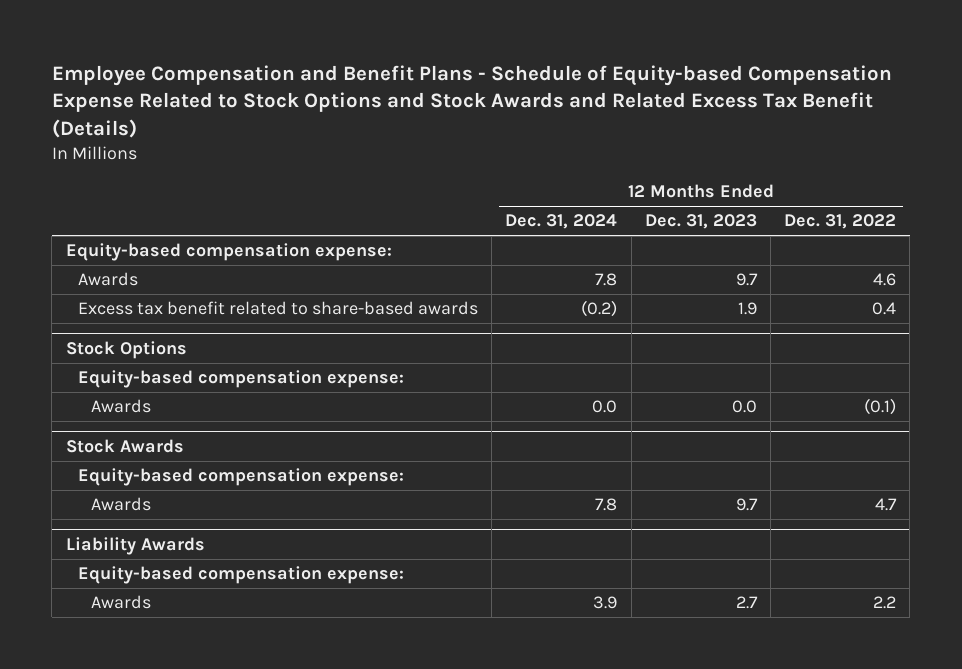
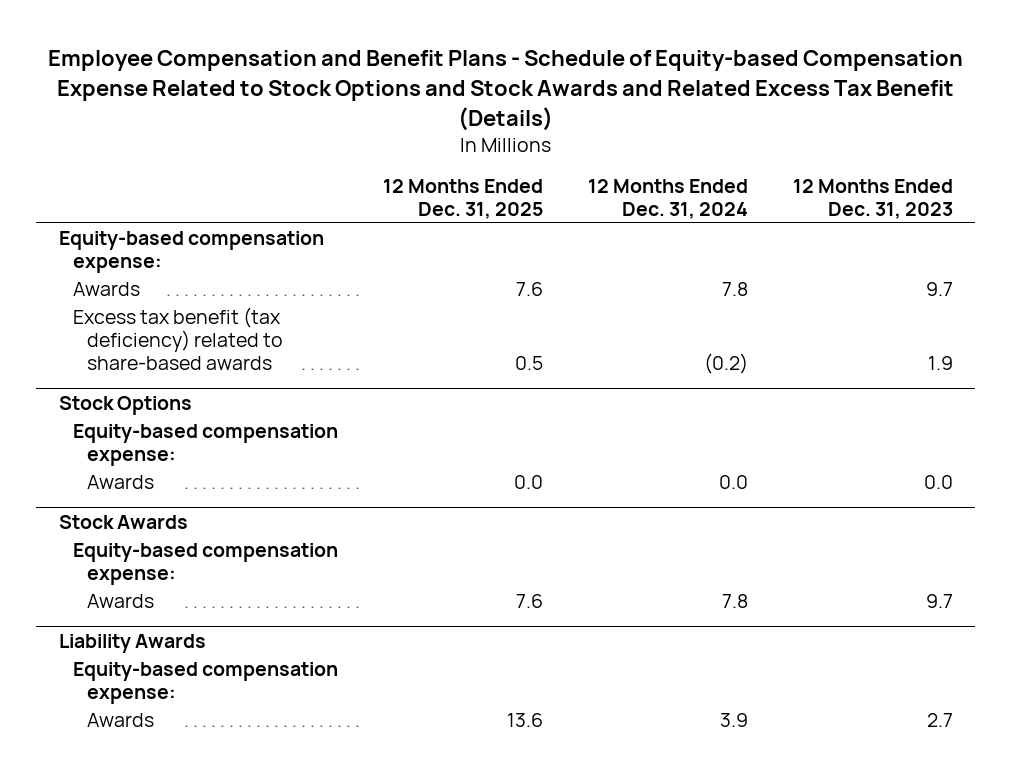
[783,214,896,230] Dec. 31, 2022 -> none
none -> [382,179,543,219] 12 Months Ended Dec. 31, 2025
[78,301,479,316] Excess tax benefit related to share-based awards -> [72,307,283,370] Excess tax benefit (tax deficiency) related to share-based awards

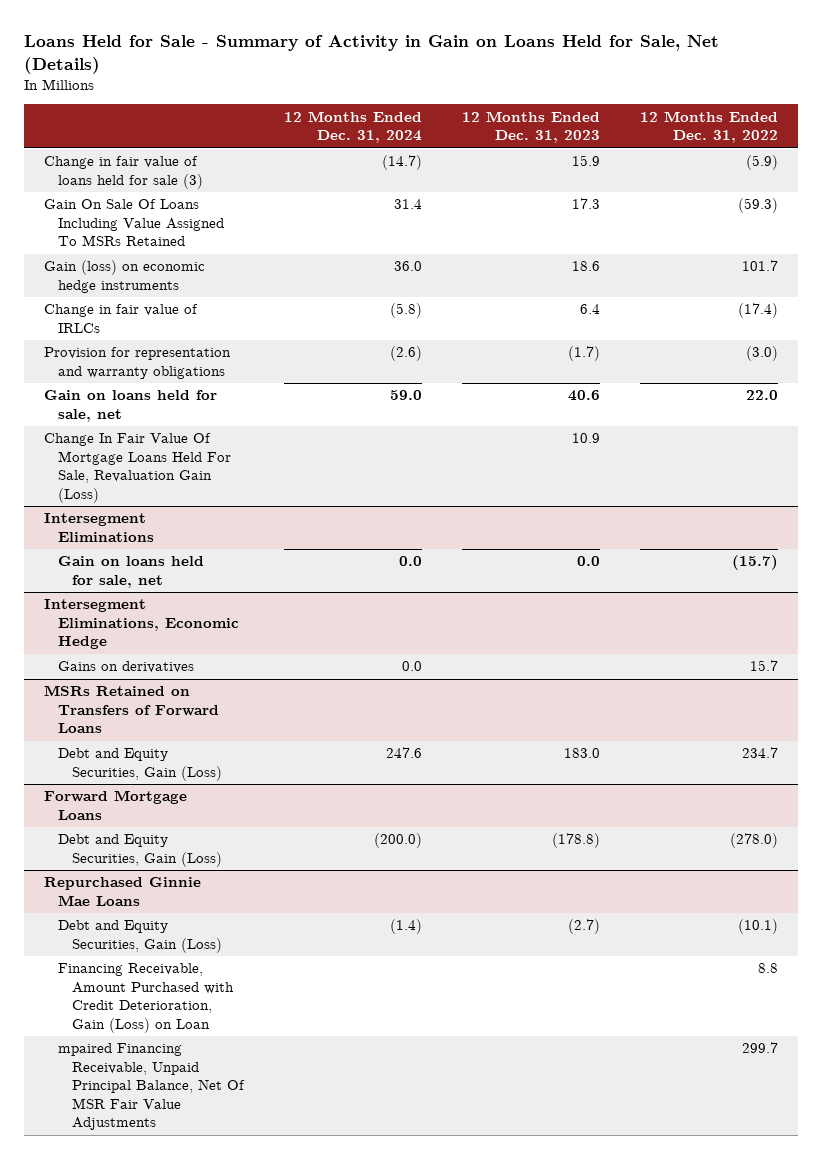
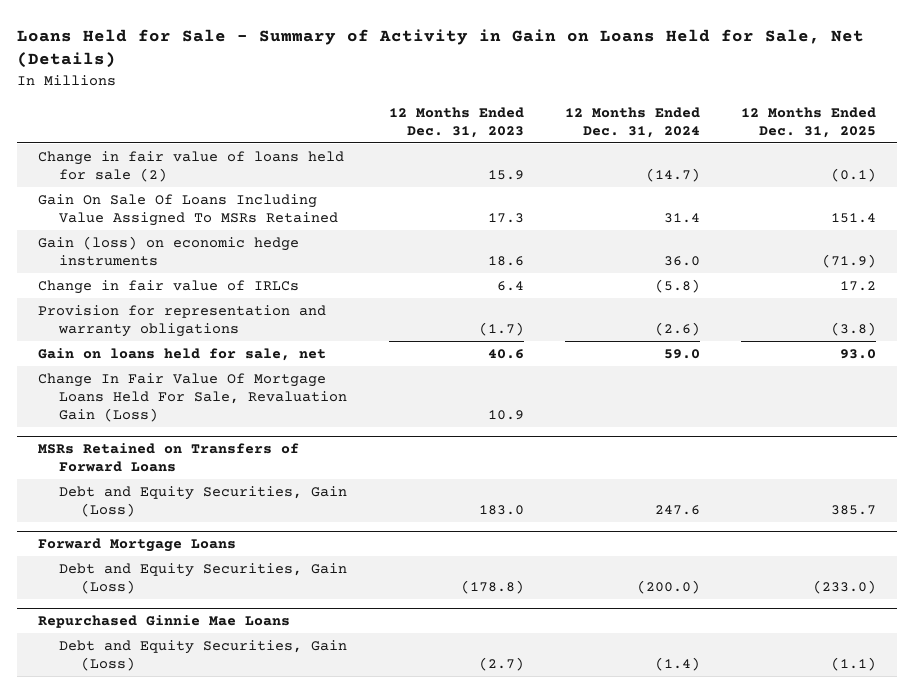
[640,110,779,144] 12 Months Ended Dec. 31, 2022 -> none
none -> [741,106,877,138] 12 Months Ended Dec. 31, 2025
[44,156,204,189] Change in fair value of loans held for sale (3) -> [37,150,344,182] Change in fair value of loans held for sale (2)
[44,513,155,542] Intersegment Eliminations -> none
[58,556,205,588] Gain on loans held for sale, net -> none
[44,599,240,650] Intersegment Eliminations, Economic Hedge -> none
[58,661,195,674] Gains on derivatives -> none
[58,963,235,1033] Financing Receivable, Amount Purchased with Credit Deterioration, Gain (Loss) on Loan -> none
[58,1043,246,1131] mpaired Financing Receivable, Unpaid Principal Balance, Net Of MSR Fair Value Adjustments -> none

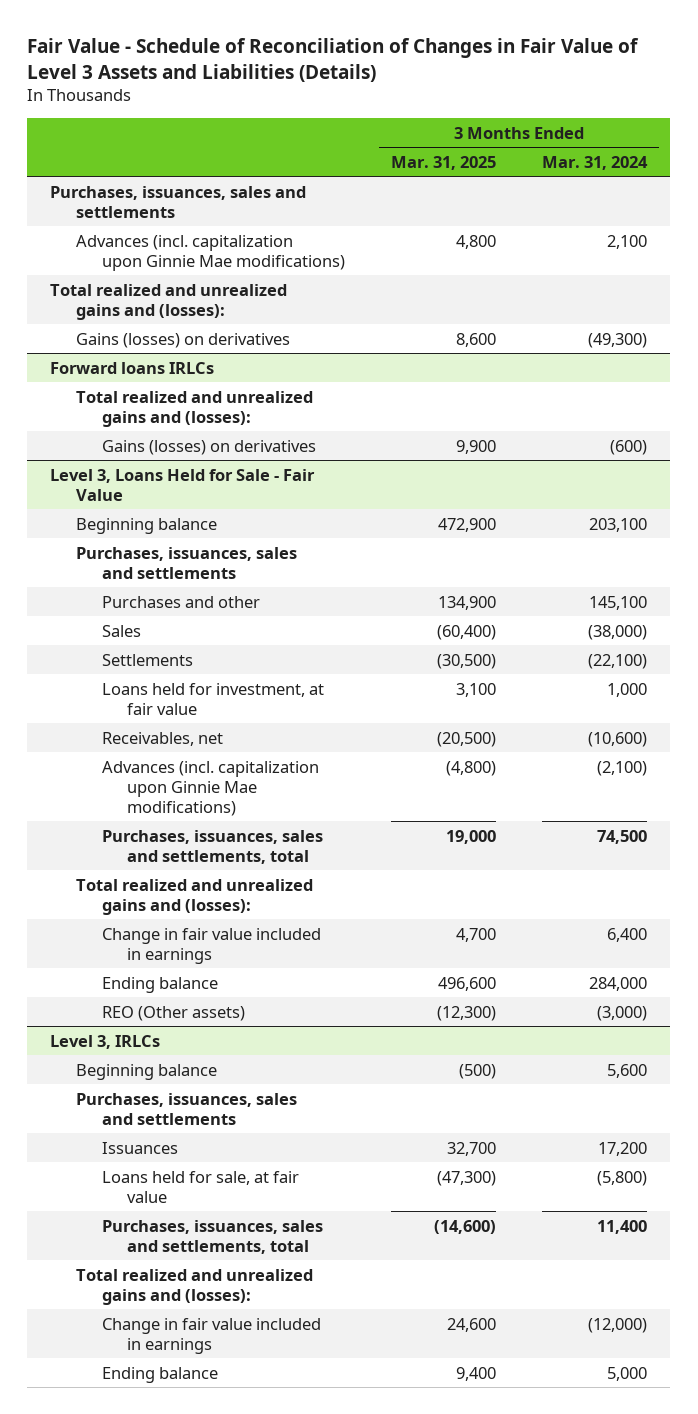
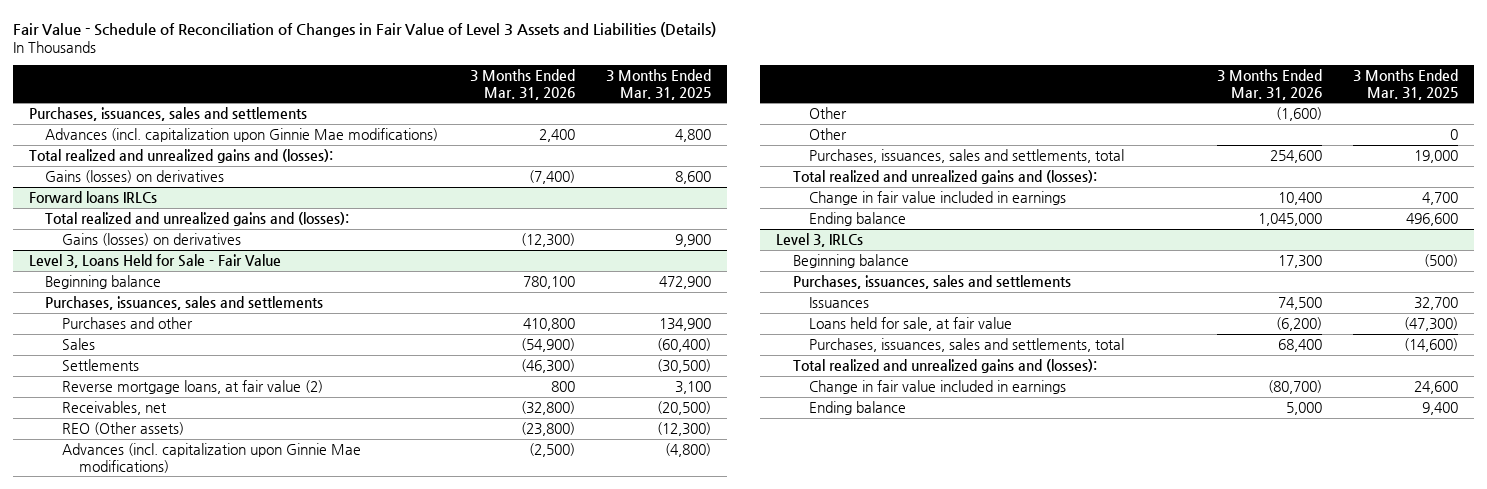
[542,155,649,170] Mar. 31, 2024 -> none
none -> [469,68,575,100] 3 Months Ended Mar. 31, 2026
[101,682,324,715] Loans held for investment, at fair value -> none
none -> [62,379,324,394] Reverse mortgage loans, at fair value (2)
[101,1005,245,1021] REO (Other assets) -> [62,421,185,435] REO (Other assets)
none -> [809,106,848,119] Other
none -> [809,127,848,140] Other

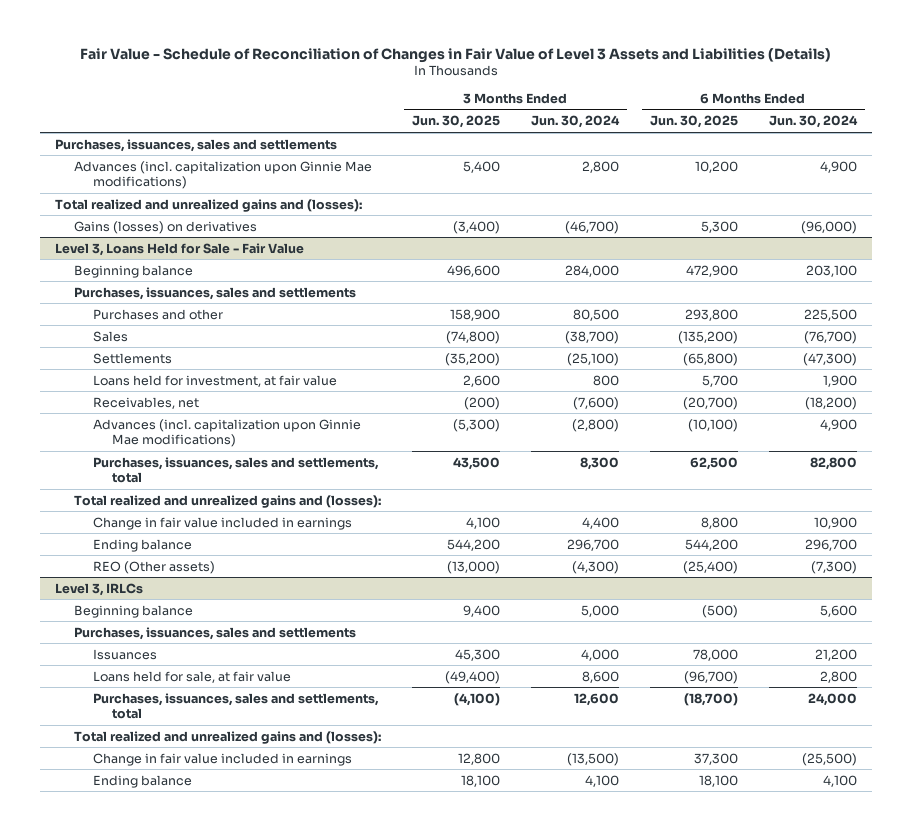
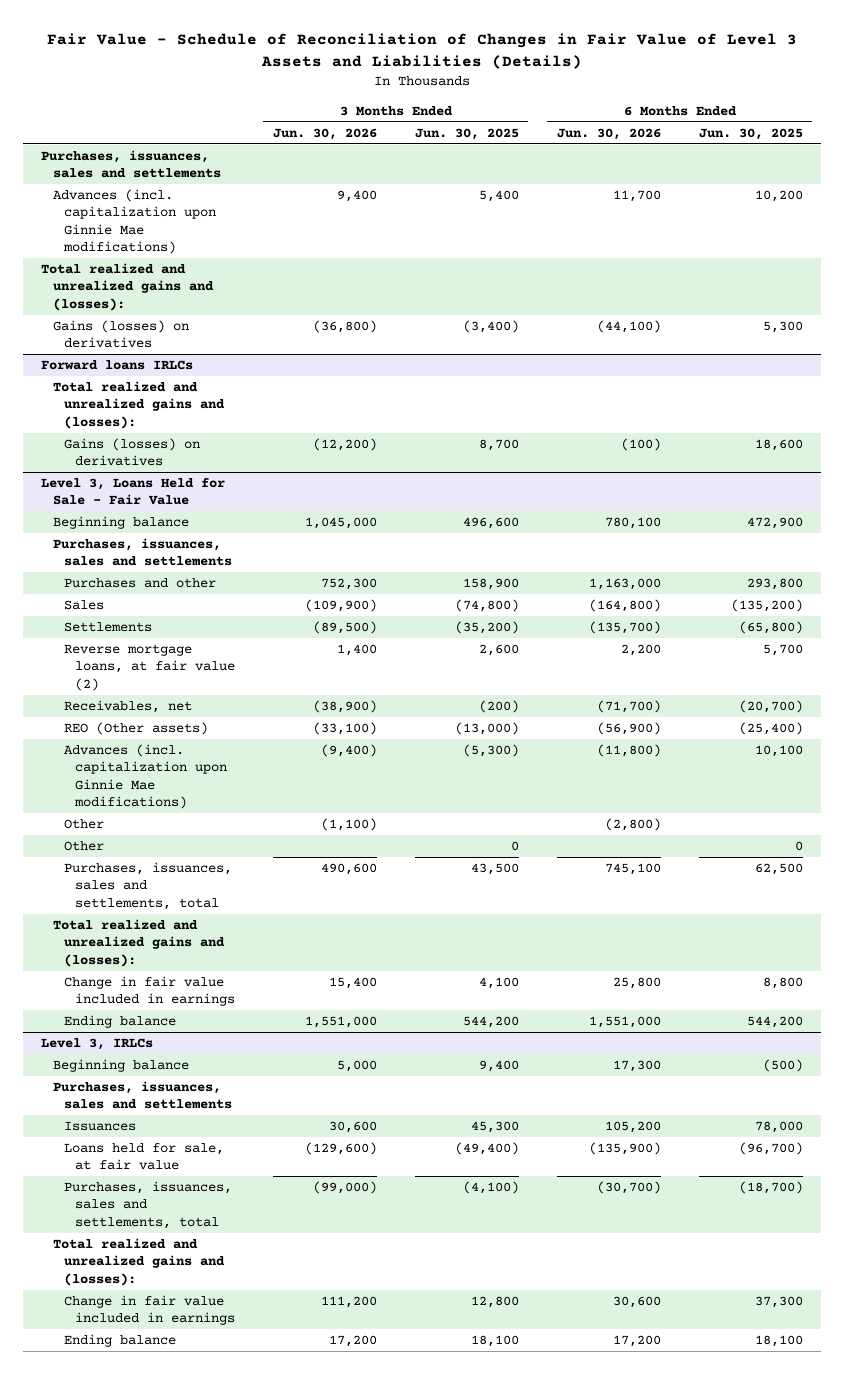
[530,115,620,129] Jun. 30, 2024 -> none
[768,115,858,129] Jun. 30, 2024 -> none
none -> [272,127,377,140] Jun. 30, 2026
none -> [556,127,661,140] Jun. 30, 2026
none -> [41,360,194,371] Forward loans IRLCs
none -> [52,381,225,429] Total realized and unrealized gains and (losses):
none -> [63,438,200,467] Gains (losses) on derivatives
[92,374,337,387] Loans held for investment, at fair value -> [63,644,236,691] Reverse mortgage loans, at fair value (2)
[92,560,215,574] REO (Other assets) -> [63,722,208,736] REO (Other assets)
[687,418,738,432] (10,100) -> [754,745,803,758] 10,100
none -> [63,819,104,830] Other
none -> [63,841,104,852] Other

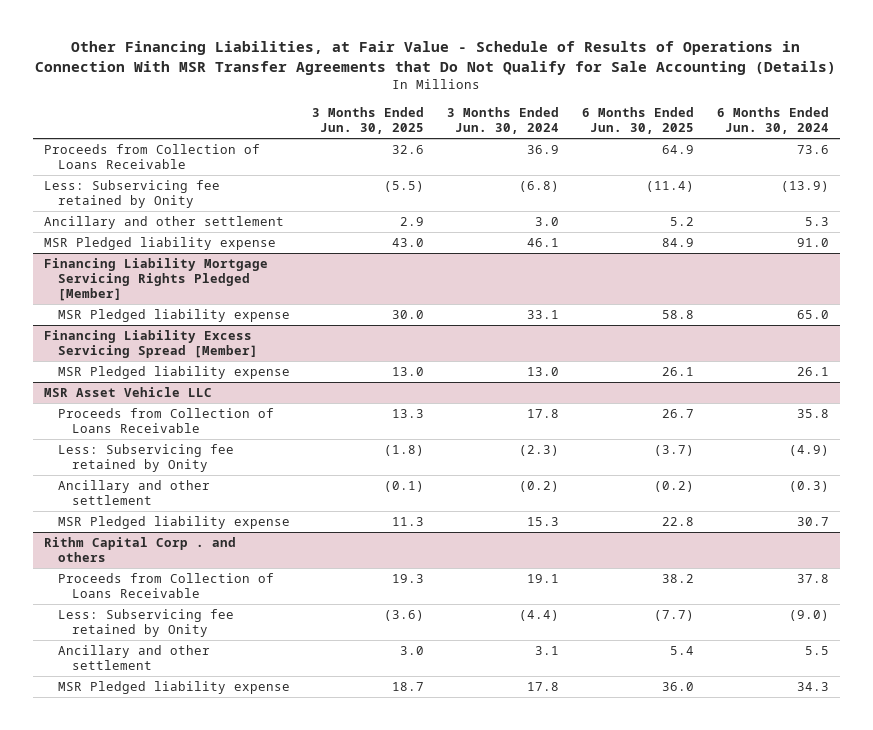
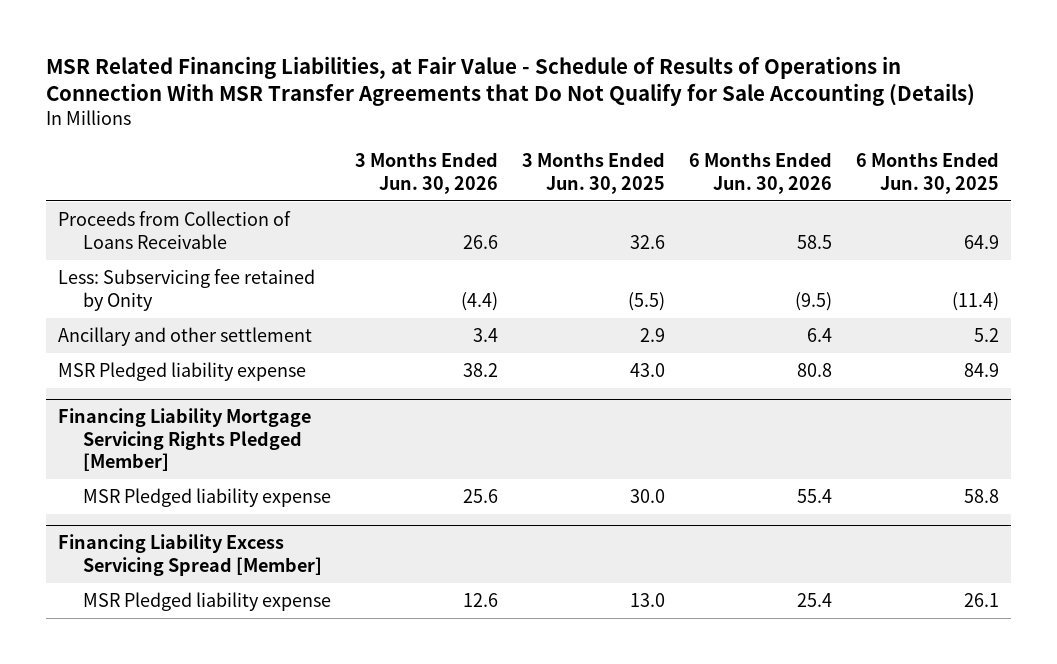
[35,41,837,75] Other Financing Liabilities, at Fair Value - Schedule of Results of Operations in Connection With MSR Transfer Agreements that Do Not Qualify for Sale Accounting (Details) -> [45,55,975,107] MSR Related Financing Liabilities, at Fair Value - Schedule of Results of Operations in Connection With MSR Transfer Agreements that Do Not Qualify for Sale Accounting (Details)
[447,107,560,135] 3 Months Ended Jun. 30, 2024 -> none
[716,107,829,135] 6 Months Ended Jun. 30, 2024 -> none
none -> [354,152,498,194] 3 Months Ended Jun. 30, 2026
none -> [688,152,832,194] 6 Months Ended Jun. 30, 2026
[43,387,212,398] MSR Asset Vehicle LLC -> none
[57,408,274,434] Proceeds from Collection of Loans Receivable -> none
[57,444,234,473] Less: Subservicing fee retained by Onity -> none
[57,480,210,506] Ancillary and other settlement -> none
[57,516,290,530] MSR Pledged liability expense -> none
[43,537,236,563] Rithm Capital Corp . and others -> none
[57,573,274,599] Proceeds from Collection of Loans Receivable -> none
[57,609,234,638] Less: Subservicing fee retained by Onity -> none
[57,645,210,671] Ancillary and other settlement -> none
[57,681,290,695] MSR Pledged liability expense -> none

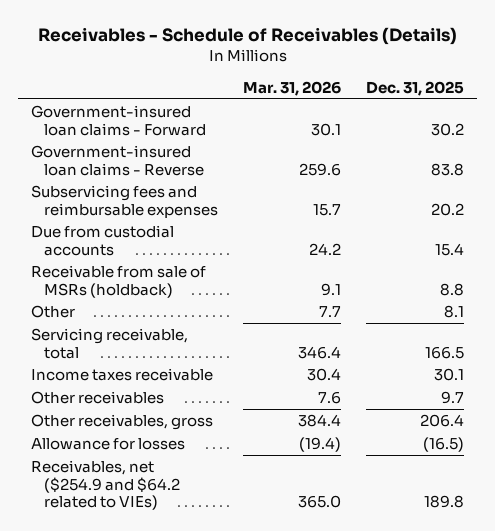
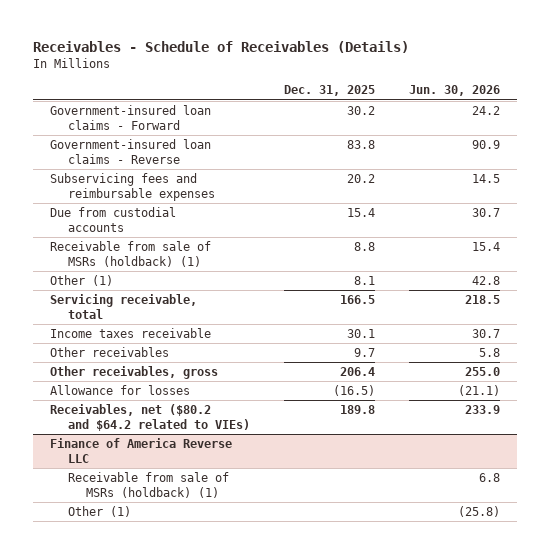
[242,80,341,96] Mar. 31, 2026 -> none
none -> [408,85,500,97] Jun. 30, 2026
[30,264,206,298] Receivable from sale of MSRs (holdback) -> [49,241,211,267] Receivable from sale of MSRs (holdback) (1)
[30,304,75,318] Other -> [49,275,113,287] Other (1)
[30,459,180,511] Receivables, net ($254.9 and $64.2 related to VIEs) -> [49,404,250,431] Receivables, net ($80.2 and $64.2 related to VIEs)
none -> [49,438,232,463] Finance of America Reverse LLC
none -> [67,472,229,498] Receivable from sale of MSRs (holdback) (1)
none -> [67,506,131,518] Other (1)

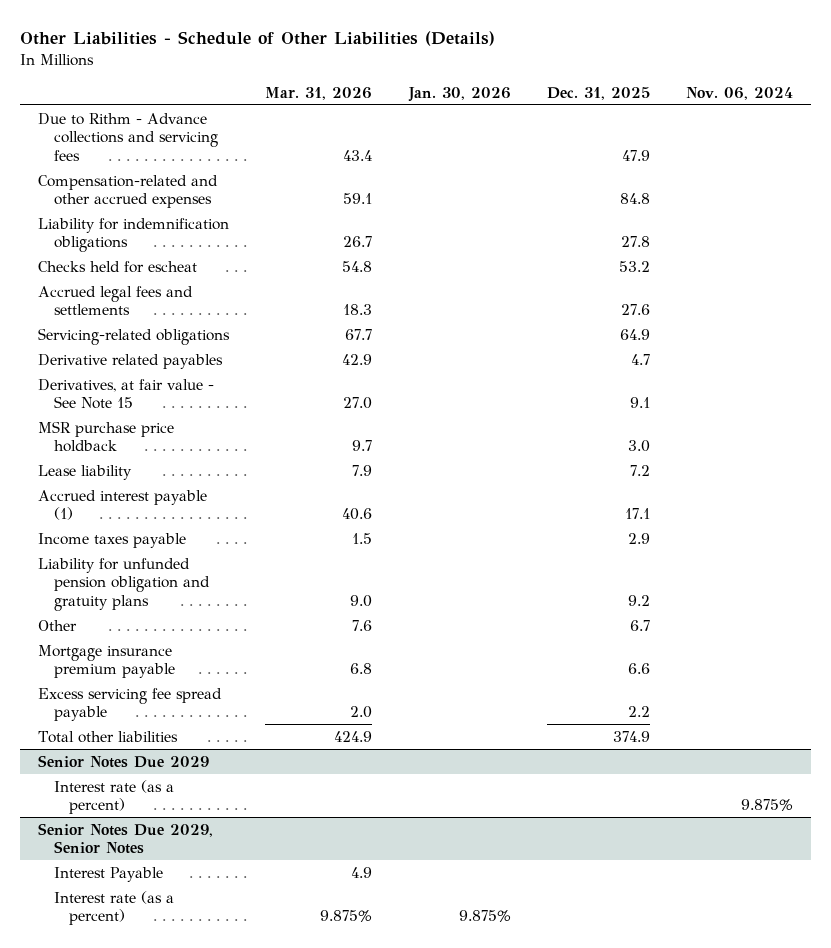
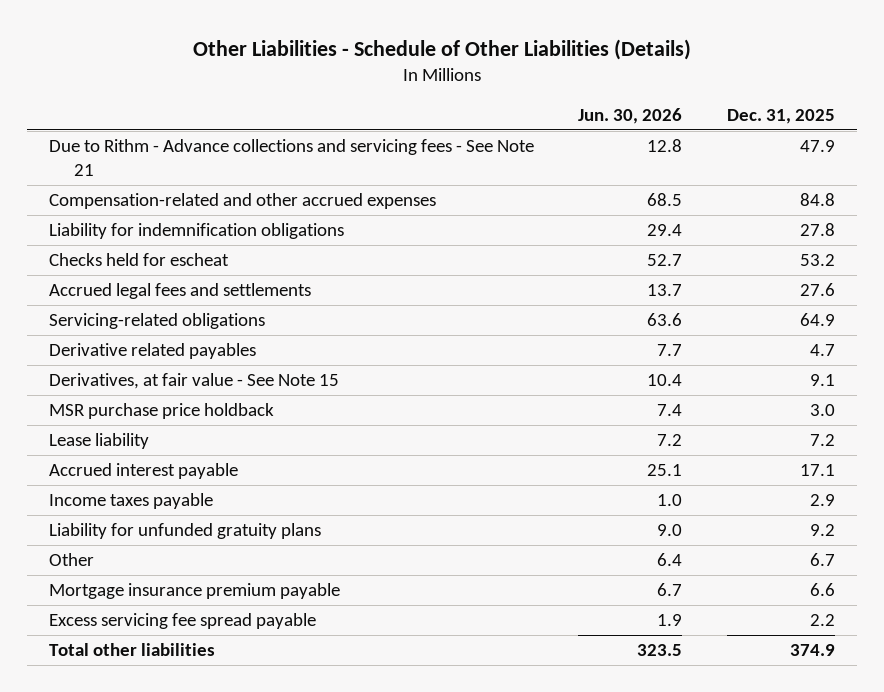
[265,86,373,100] Mar. 31, 2026 -> none
[407,86,511,102] Jan. 30, 2026 -> none
[686,86,794,100] Nov. 06, 2024 -> none
none -> [578,108,683,125] Jun. 30, 2026
[38,112,218,161] Due to Rithm - Advance collections and servicing fees -> [48,139,534,176] Due to Rithm - Advance collections and servicing fees - See Note 21
[38,489,208,521] Accrued interest payable (1) -> [48,463,238,480] Accrued interest payable
[38,557,210,611] Liability for unfunded pension obligation and gratuity plans -> [48,523,321,540] Liability for unfunded gratuity plans
[38,754,210,768] Senior Notes Due 2029 -> none
[53,779,174,815] Interest rate (as a percent) -> none
[38,822,214,855] Senior Notes Due 2029, Senior Notes -> none
[53,866,163,882] Interest Payable -> none
[53,890,174,926] Interest rate (as a percent) -> none

